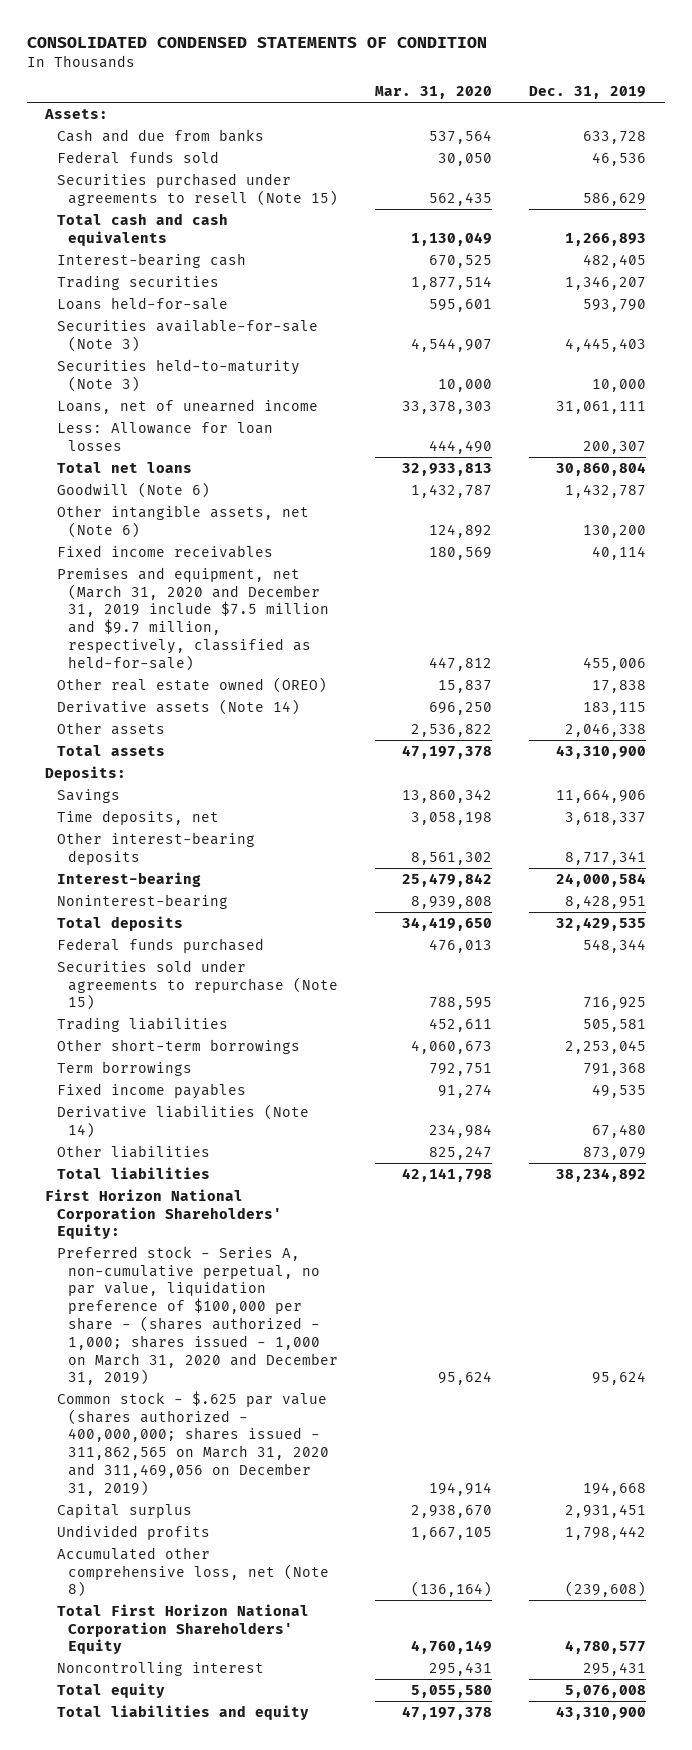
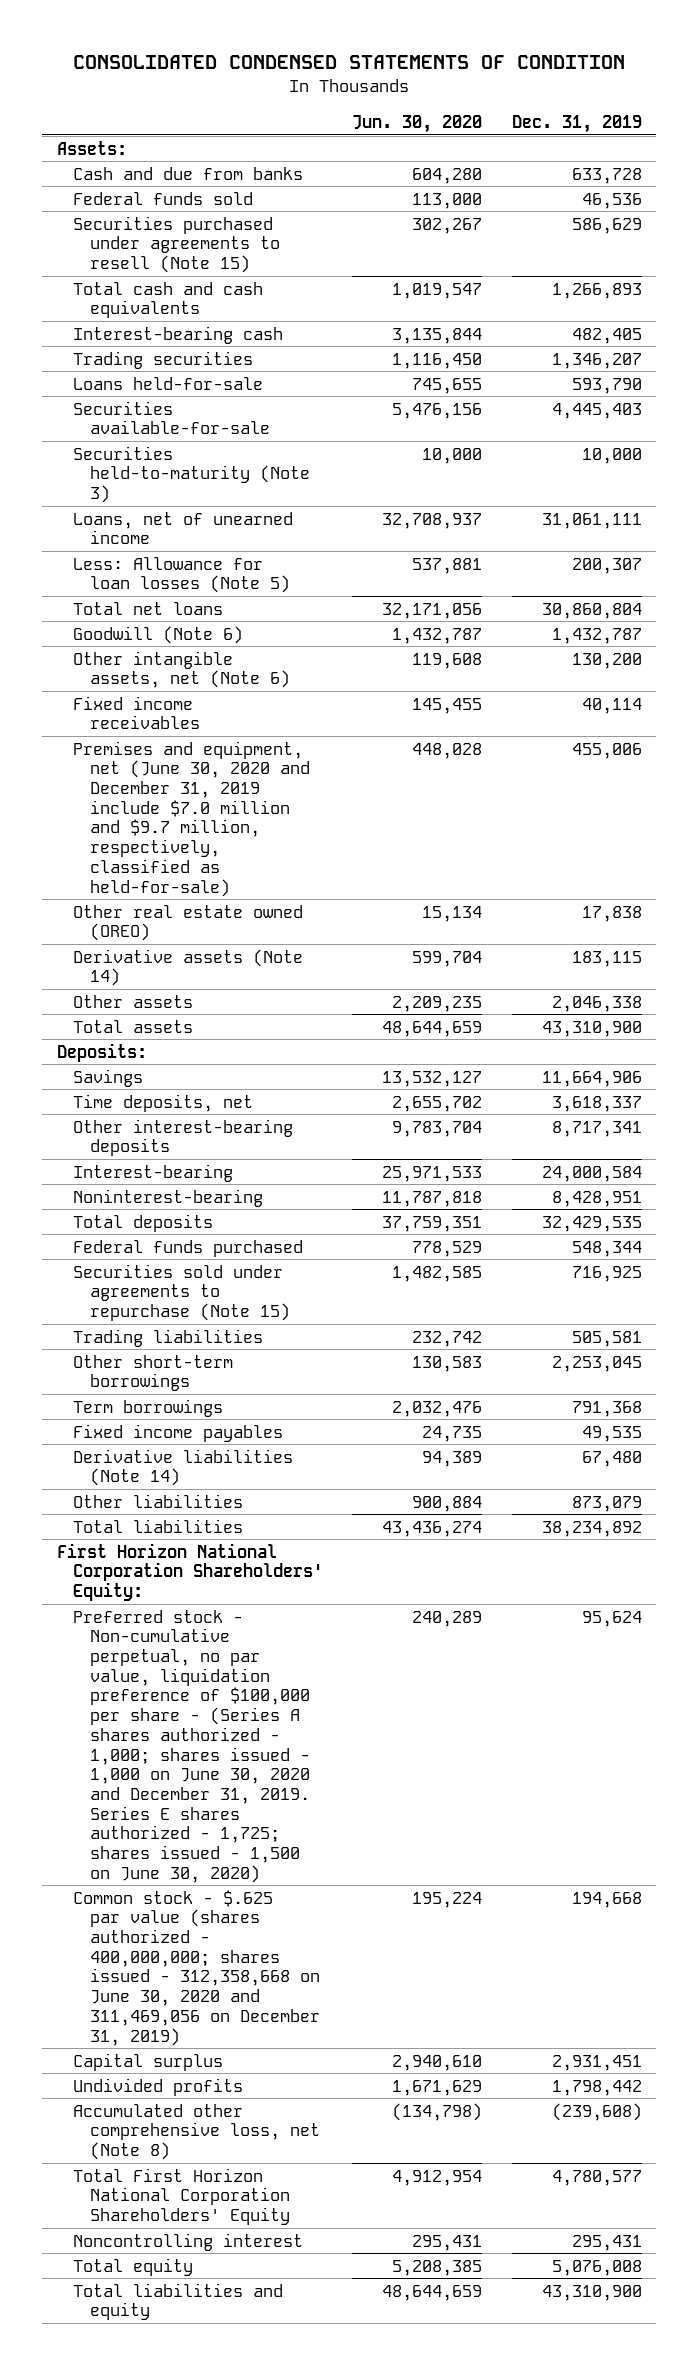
[375,86,493,100] Mar. 31, 2020 -> none
none -> [352,114,483,133] Jun. 30, 2020
[56,318,318,352] Securities available-for-sale (Note 3) -> [73,400,270,435] Securities available-for-sale
[56,421,273,451] Less: Allowance for loan losses -> [73,556,290,594] Less: Allowance for loan losses (Note 5)
[56,566,330,671] Premises and equipment, net (March 31, 2020 and December 31, 2019 include $7.5 million and $9.7 million, respectively, classified as held-for-sale) -> [73,740,310,897] Premises and equipment, net (June 30, 2020 and December 31, 2019 include $7.0 million and $9.7 million, respectively, classified as held-for-sale)
[56,1245,339,1386] Preferred stock - Series A, non-cumulative perpetual, no par value, liquidation preference of $100,000 per share - (shares authorized - 1,000; shares issued - 1,000 on March 31, 2020 and December 31, 2019) -> [73,1609,310,1883] Preferred stock - Non-cumulative perpetual, no par value, liquidation preference of $100,000 per share - (Series A shares authorized - 1,000; shares issued - 1,000 on June 30, 2020 and December 31, 2019. Series E shares authorized - 1,725; shares issued - 1,500 on June 30, 2020)
[56,1390,330,1496] Common stock - $.625 par value (shares authorized - 400,000,000; shares issued - 311,862,565 on March 31, 2020 and 311,469,056 on December 31, 2019) -> [73,1889,320,2046] Common stock - $.625 par value (shares authorized - 400,000,000; shares issued - 312,358,668 on June 30, 2020 and 311,469,056 on December 31, 2019)

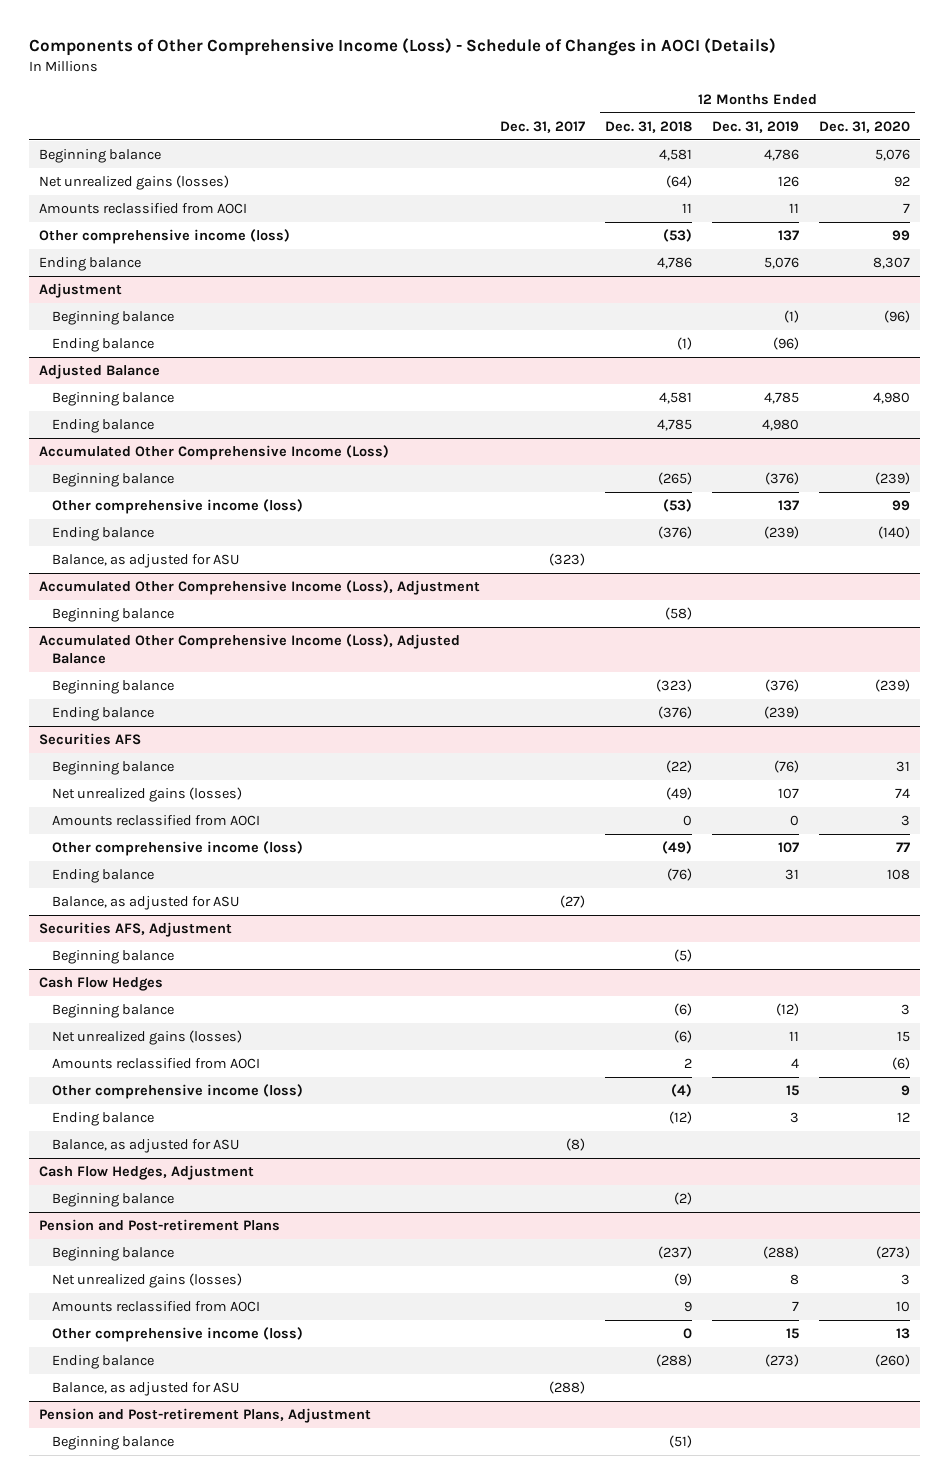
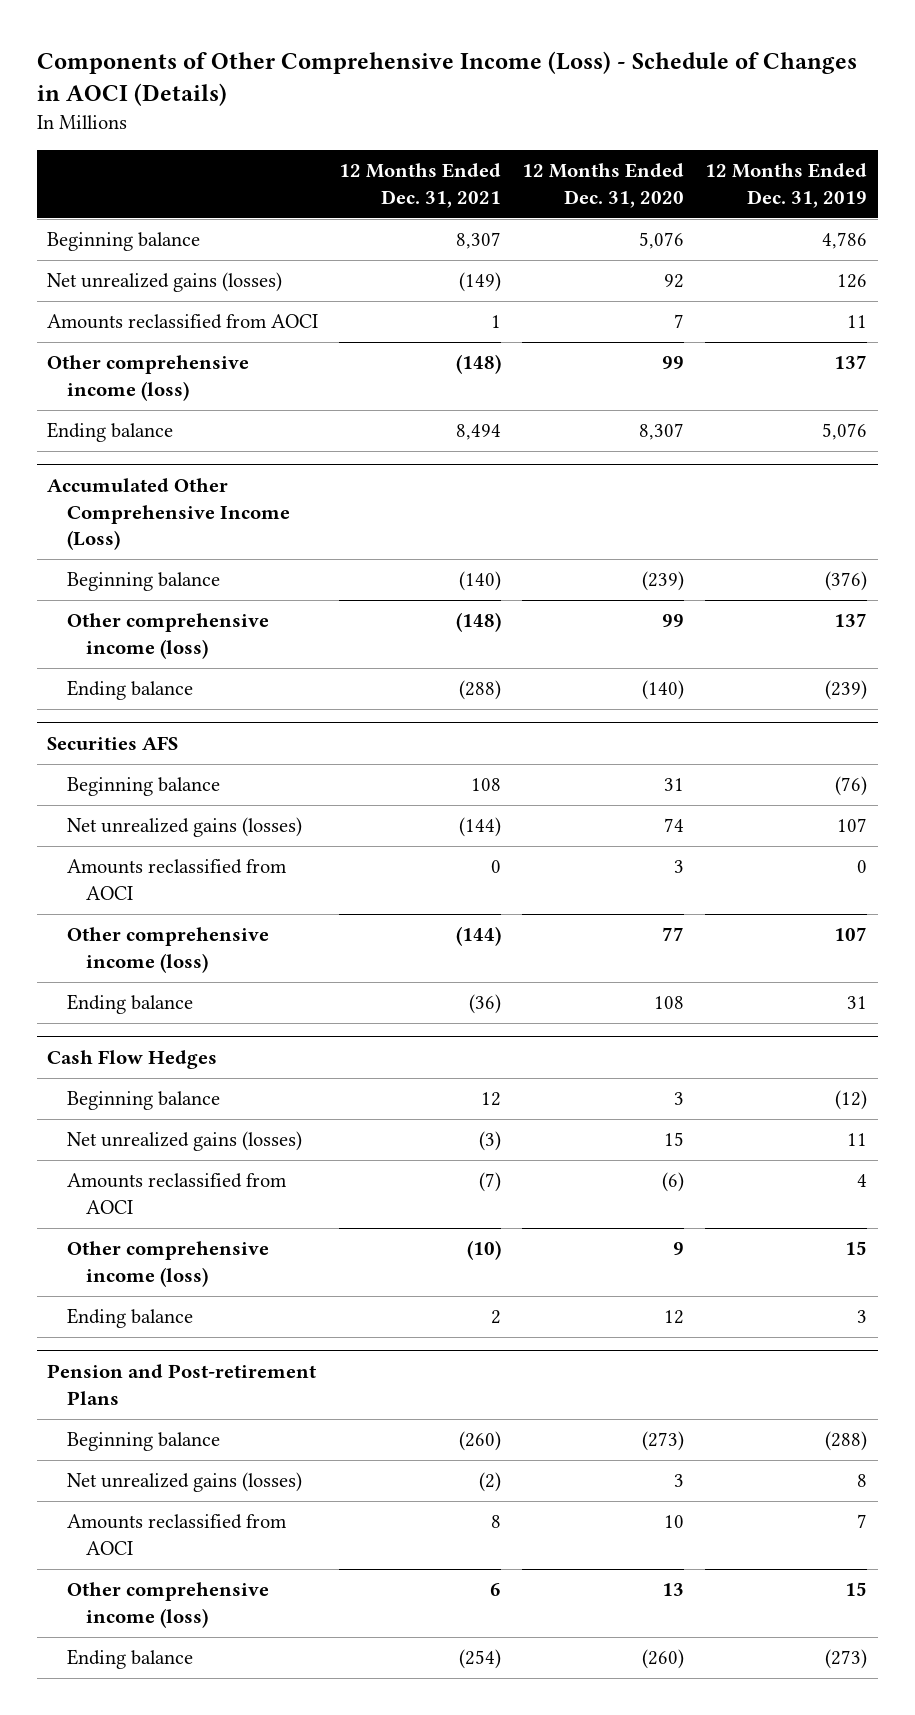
[499,120,585,133] Dec. 31, 2017 -> none
[604,120,692,133] Dec. 31, 2018 -> none
none -> [339,163,502,208] 12 Months Ended Dec. 31, 2021
[38,283,122,299] Adjustment -> none
[51,311,174,326] Beginning balance -> none
[51,338,154,353] Ending balance -> none
[38,364,160,380] Adjusted Balance -> none
[51,392,174,407] Beginning balance -> none
[51,419,154,434] Ending balance -> none
[51,554,239,569] Balance, as adjusted for ASU -> none
[38,580,480,596] Accumulated Other Comprehensive Income (Loss), Adjustment -> none
[51,608,174,623] Beginning balance -> none
[38,634,460,664] Accumulated Other Comprehensive Income (Loss), Adjusted Balance -> none
[51,680,174,695] Beginning balance -> none
[51,707,154,722] Ending balance -> none
[51,896,239,911] Balance, as adjusted for ASU -> none
[38,922,232,938] Securities AFS, Adjustment -> none
[51,950,174,965] Beginning balance -> none
[51,1139,239,1154] Balance, as adjusted for ASU -> none
[38,1165,254,1181] Cash Flow Hedges, Adjustment -> none
[51,1193,174,1208] Beginning balance -> none
[51,1382,239,1397] Balance, as adjusted for ASU -> none
[38,1408,371,1424] Pension and Post-retirement Plans, Adjustment -> none
[51,1436,174,1451] Beginning balance -> none

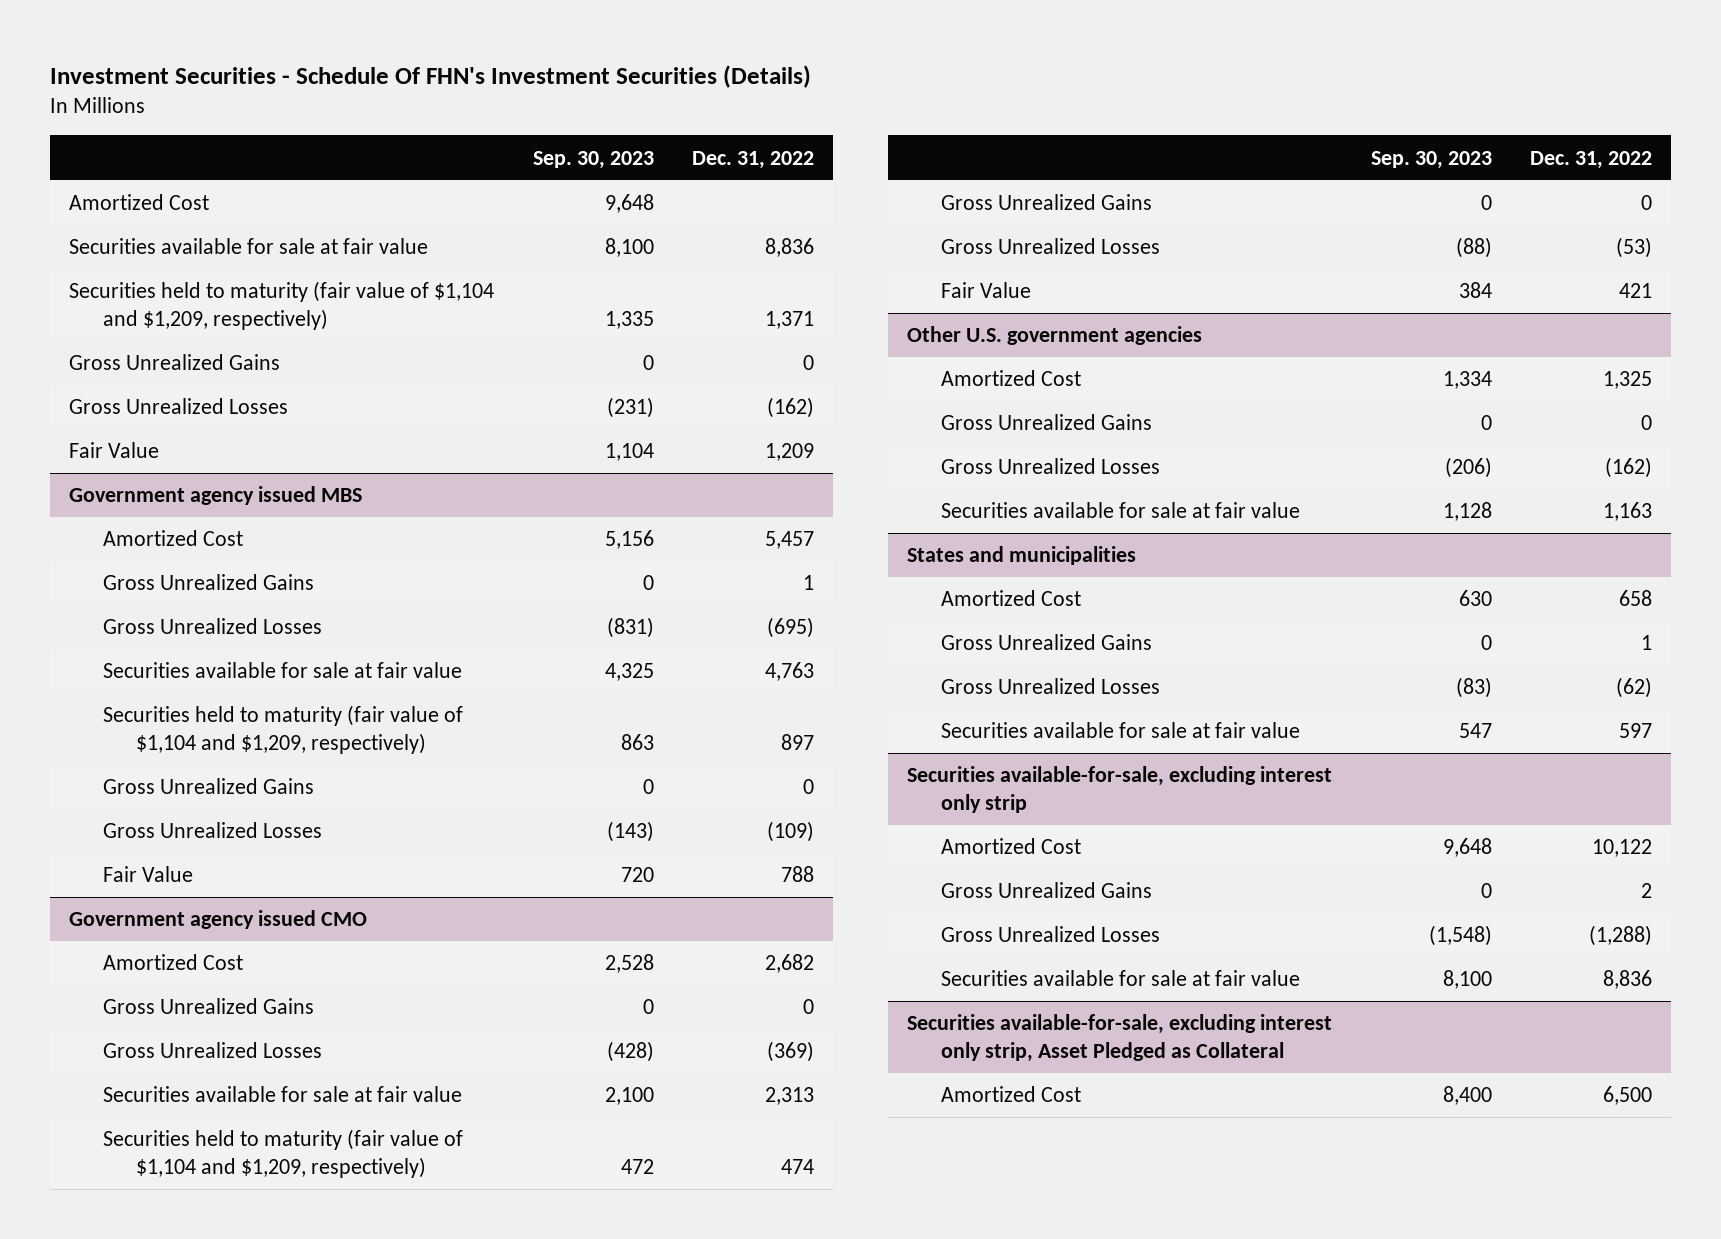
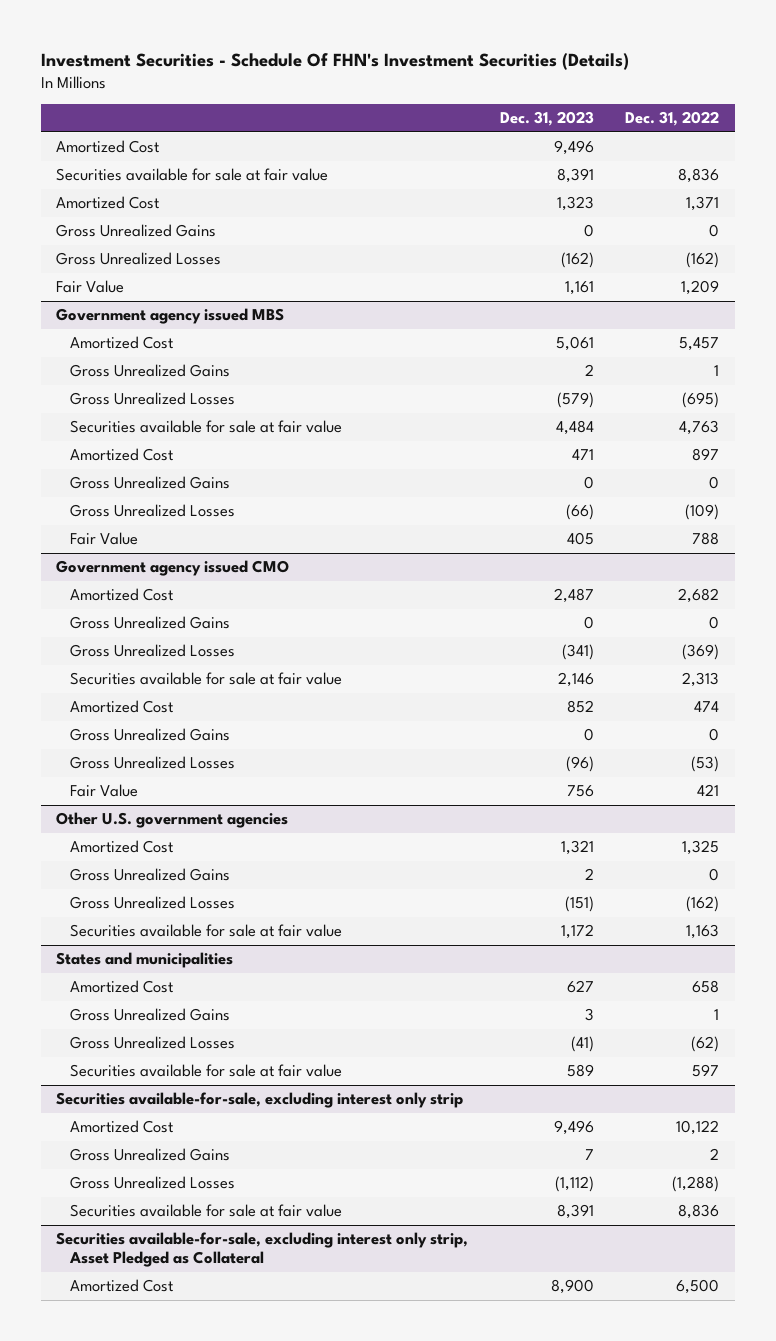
[532,150,654,169] Sep. 30, 2023 -> none
none -> [499,111,594,127] Dec. 31, 2023
[69,281,495,331] Securities held to maturity (fair value of $1,104 and $1,209, respectively) -> [56,196,160,210] Amortized Cost
[102,705,463,755] Securities held to maturity (fair value of $1,104 and $1,209, respectively) -> [70,448,174,462] Amortized Cost
[102,1129,463,1179] Securities held to maturity (fair value of $1,104 and $1,209, respectively) -> [70,700,174,714] Amortized Cost

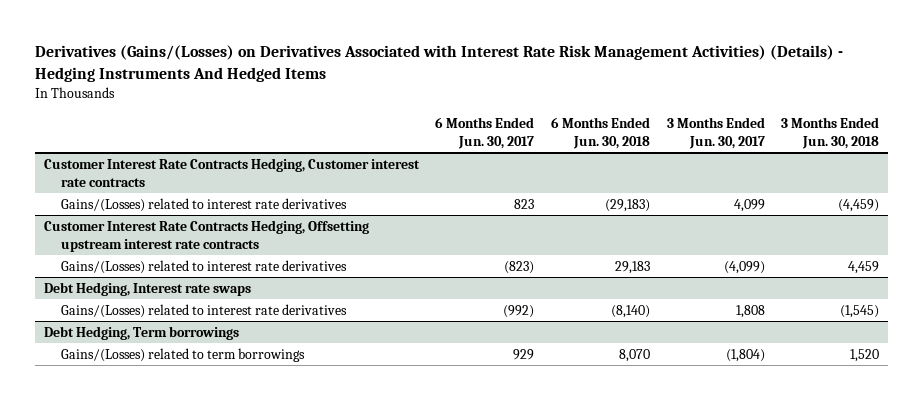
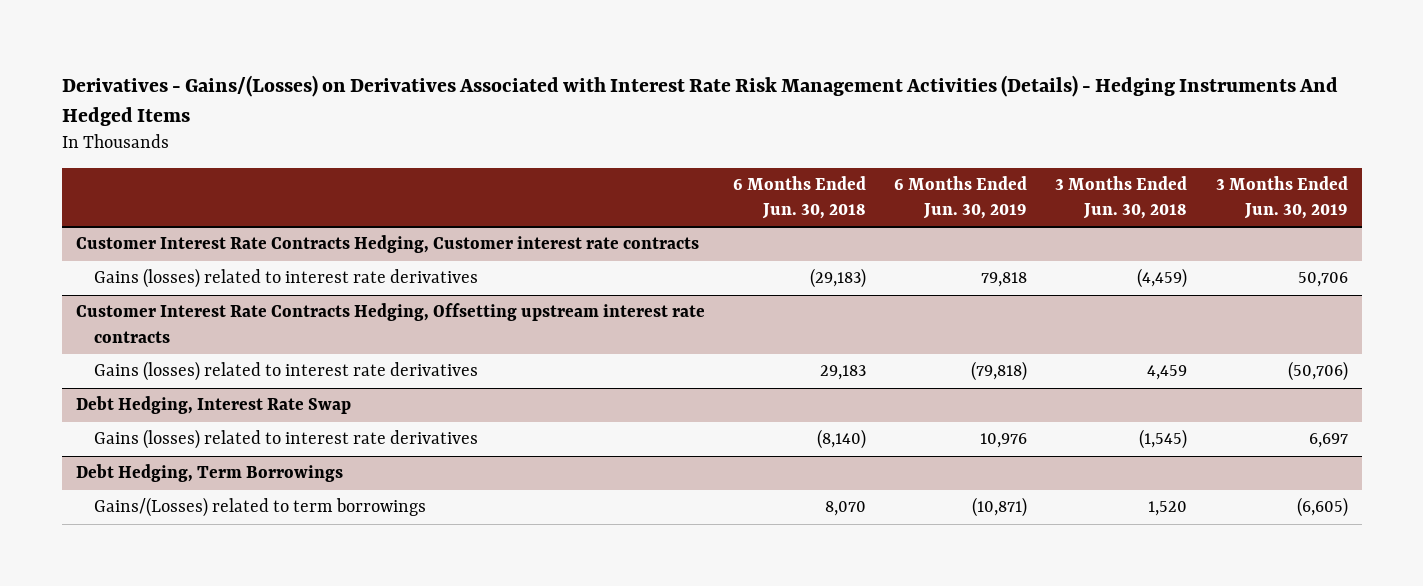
[35,45,844,82] Derivatives (Gains/(Losses) on Derivatives Associated with Interest Rate Risk Management Activities) (Details) - Hedging Instruments And Hedged Items -> [61,74,1338,126] Derivatives - Gains/(Losses) on Derivatives Associated with Interest Rate Risk Management Activities (Details) - Hedging Instruments And Hedged Items
[435,116,535,149] 6 Months Ended Jun. 30, 2017 -> none
[666,116,765,149] 3 Months Ended Jun. 30, 2017 -> none
none -> [894,175,1028,220] 6 Months Ended Jun. 30, 2019
none -> [1215,175,1348,220] 3 Months Ended Jun. 30, 2019
[61,197,348,212] Gains/(Losses) related to interest rate derivatives -> [94,268,479,289] Gains (losses) related to interest rate derivatives
[61,259,348,274] Gains/(Losses) related to interest rate derivatives -> [94,361,479,382] Gains (losses) related to interest rate derivatives
[43,281,251,296] Debt Hedging, Interest rate swaps -> [75,396,351,415] Debt Hedging, Interest Rate Swap
[61,303,348,318] Gains/(Losses) related to interest rate derivatives -> [94,429,479,450] Gains (losses) related to interest rate derivatives
[43,325,239,340] Debt Hedging, Term borrowings -> [75,464,343,483] Debt Hedging, Term Borrowings

